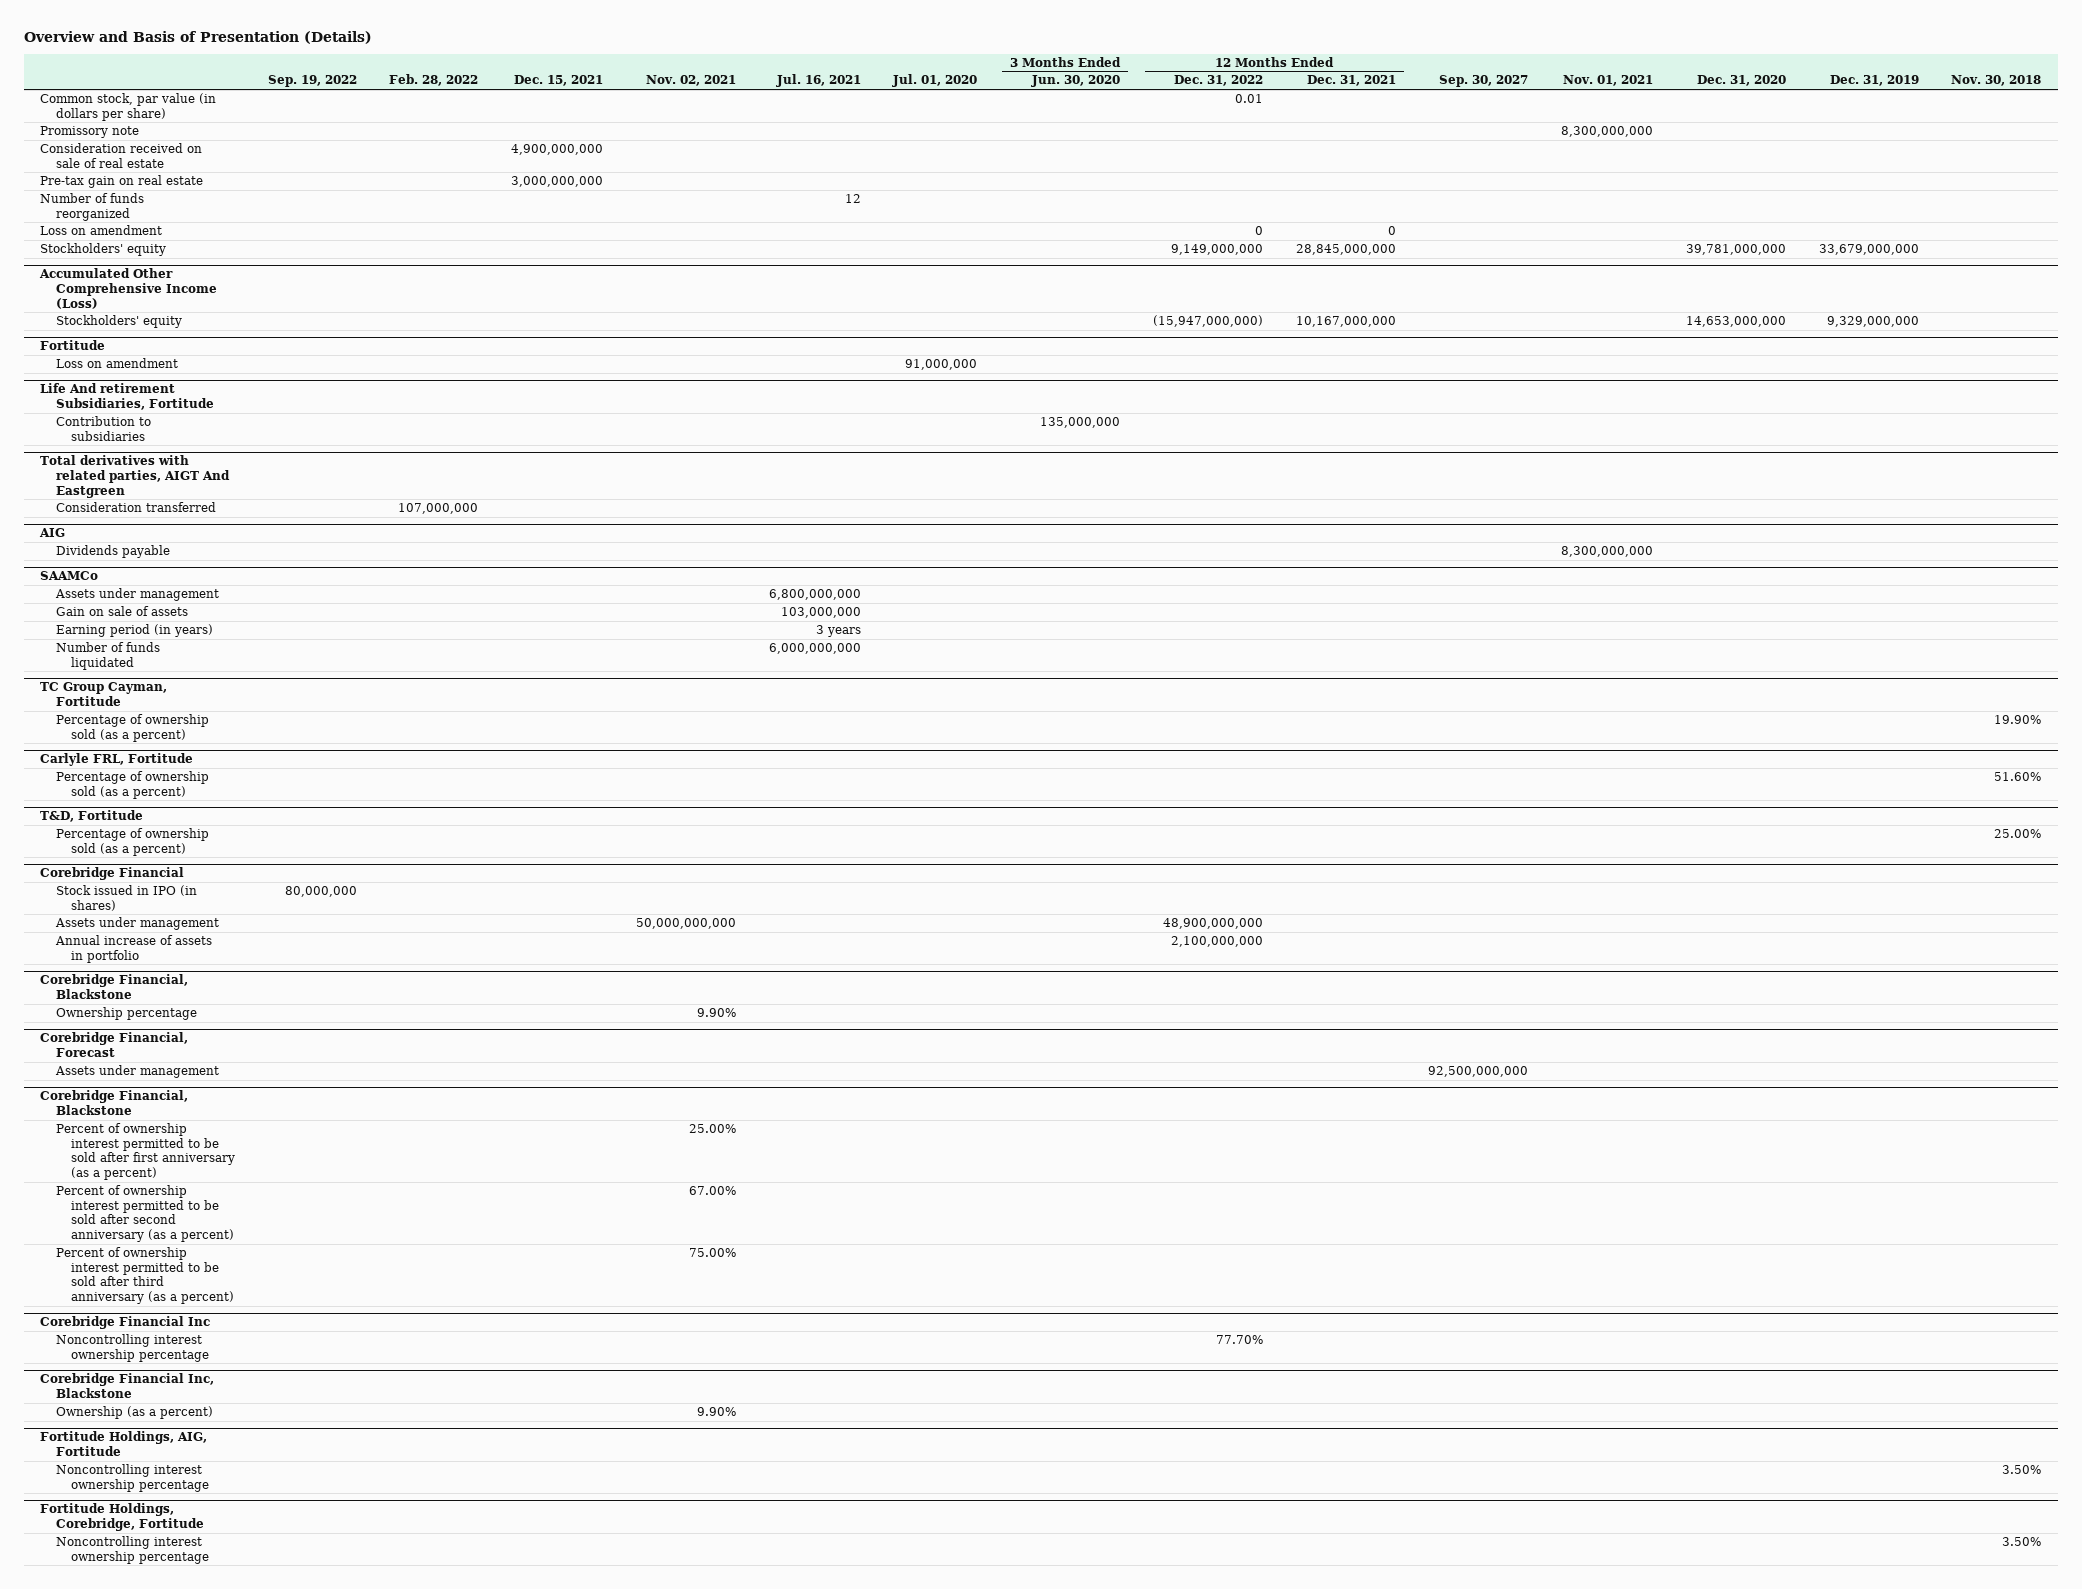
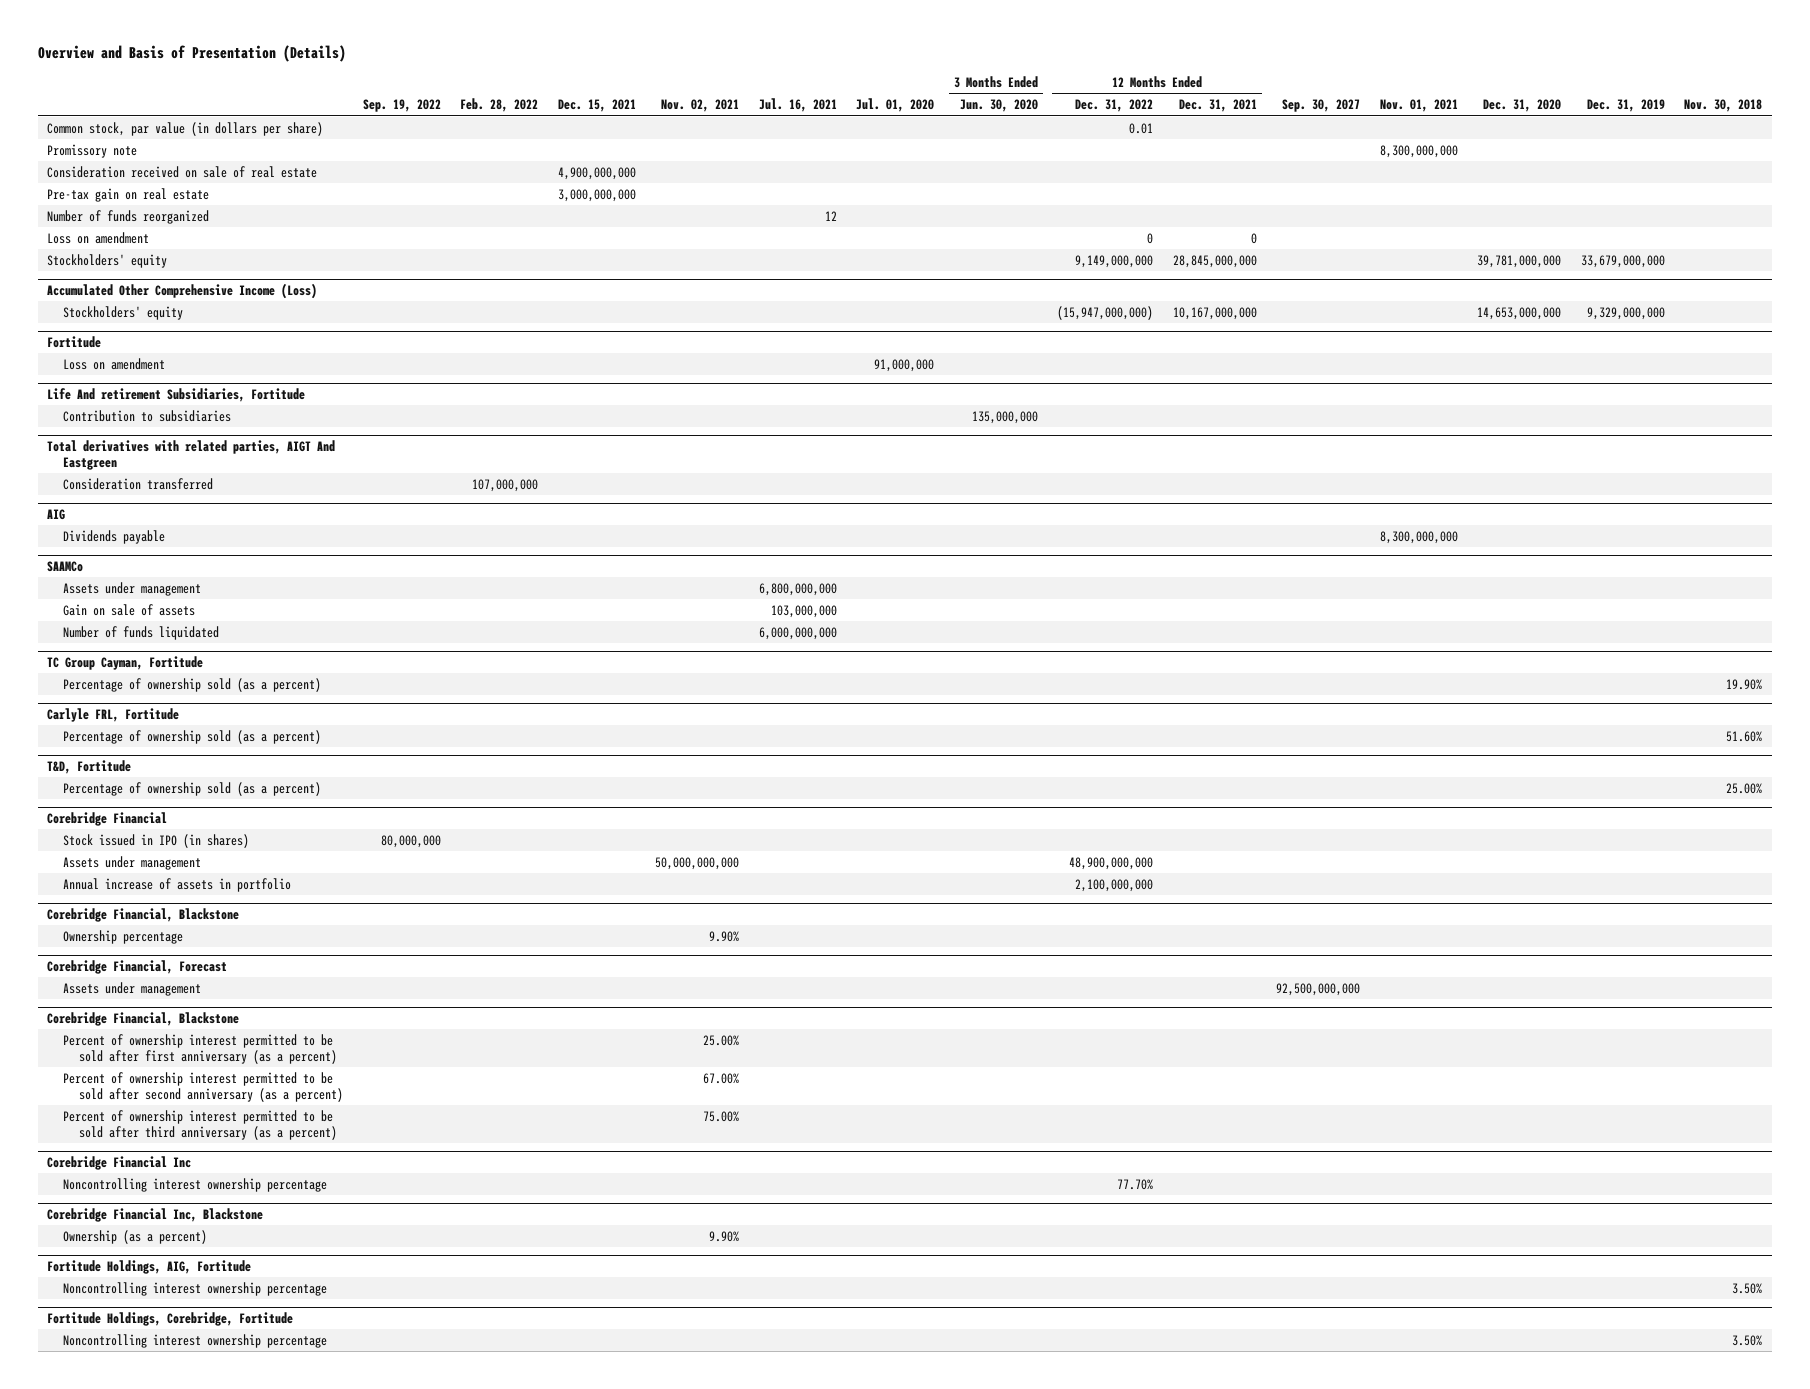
[55,624,213,638] Earning period (in years) -> none

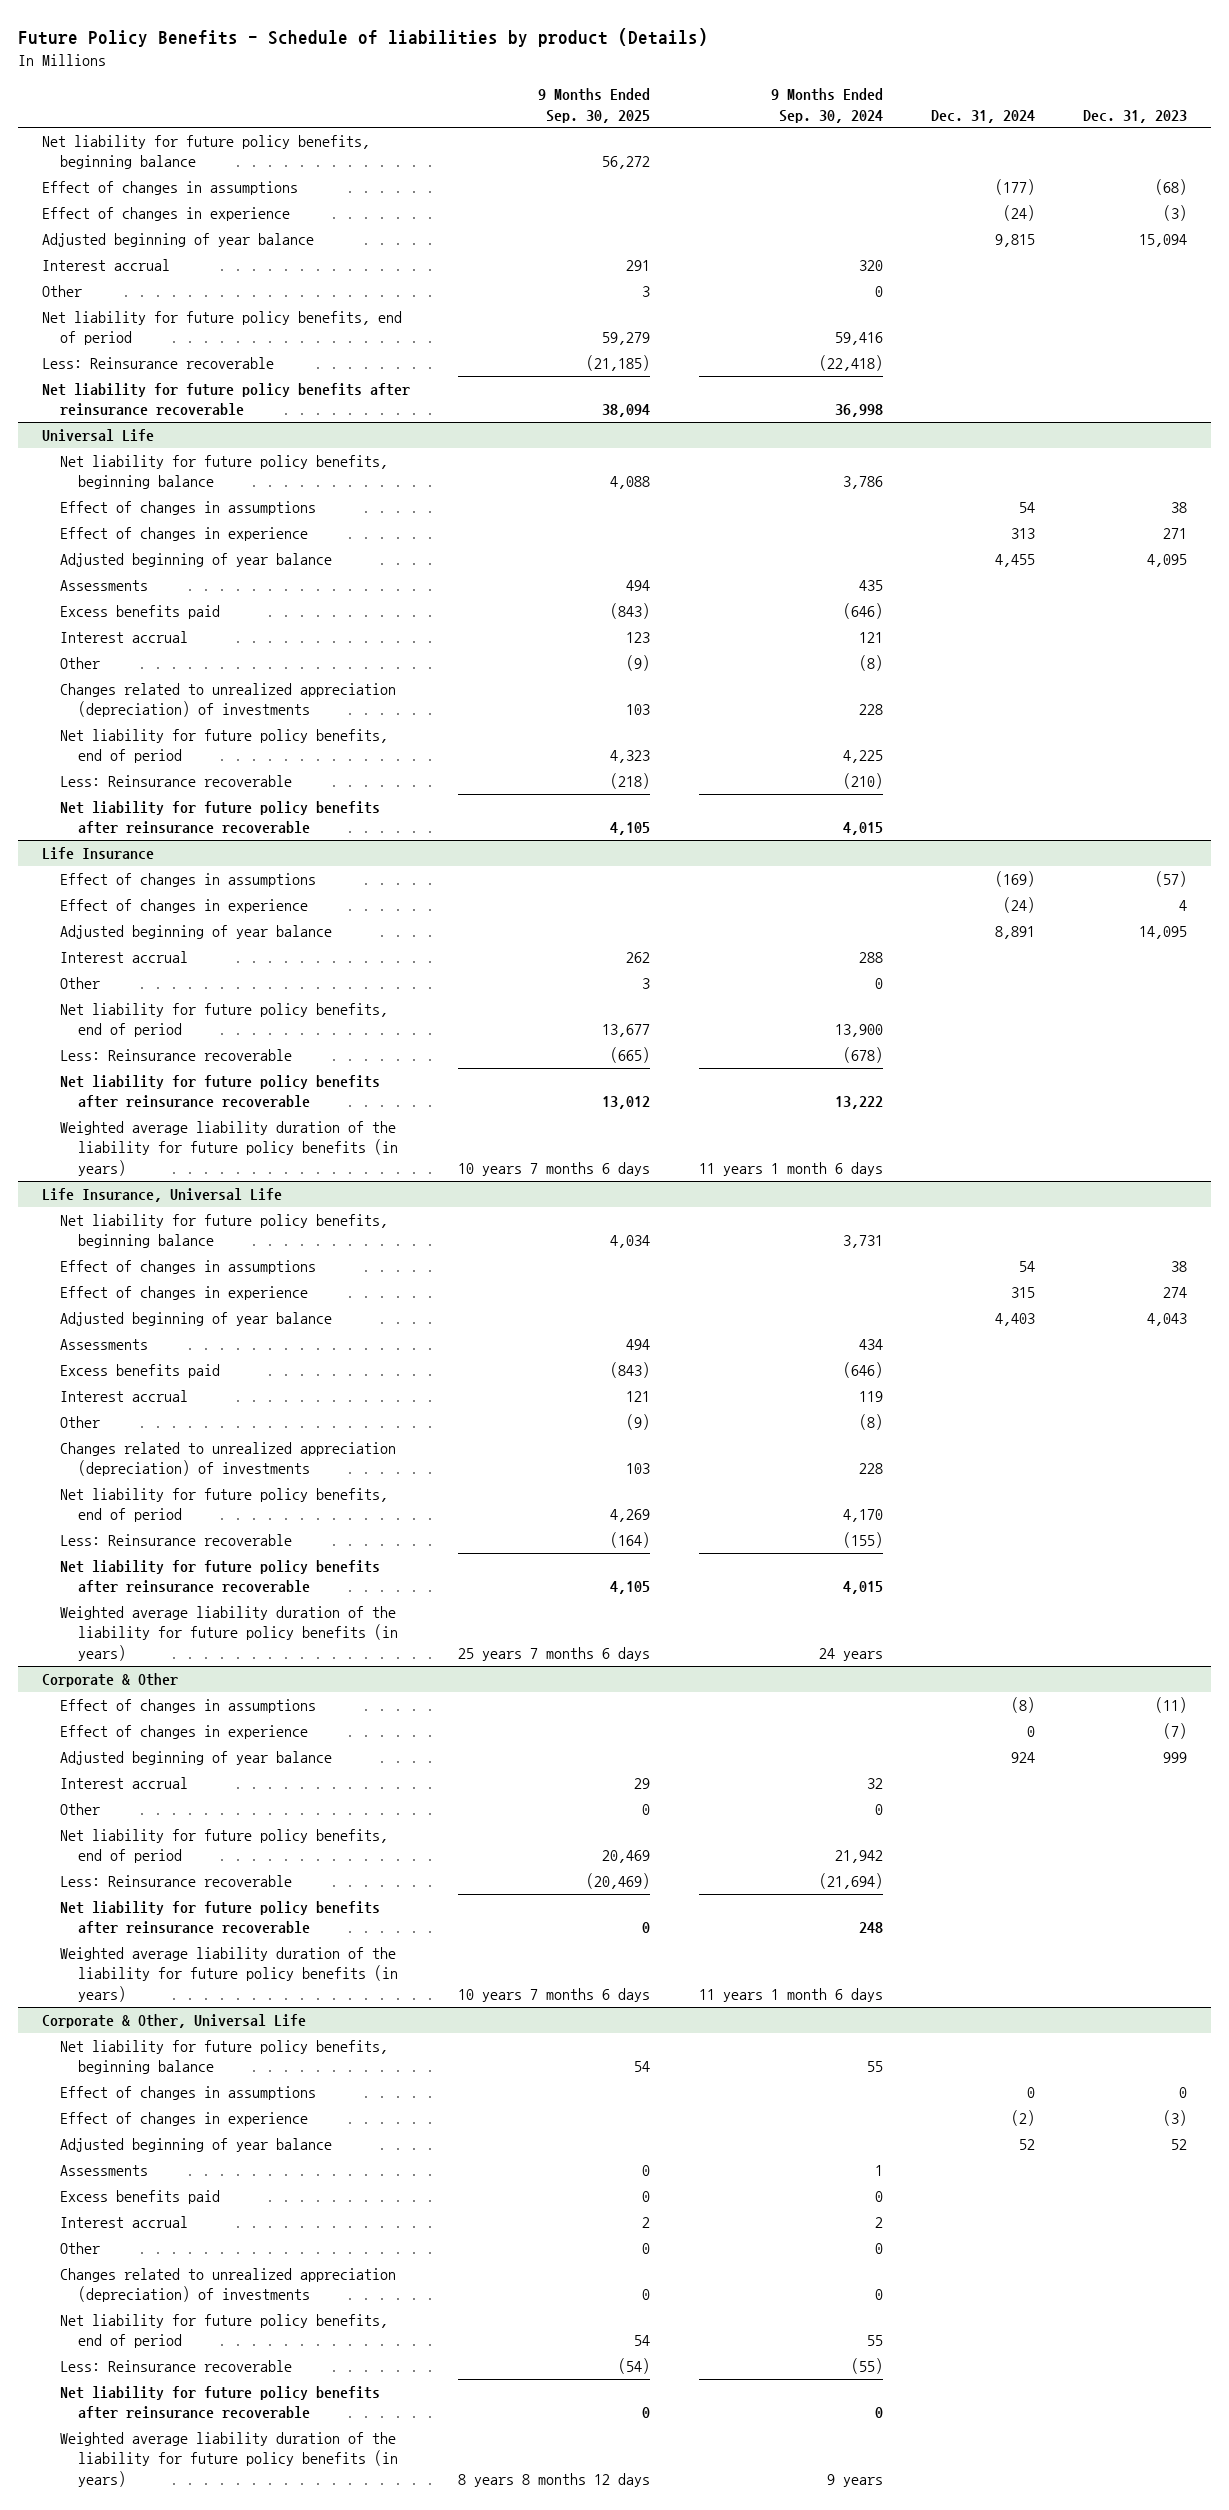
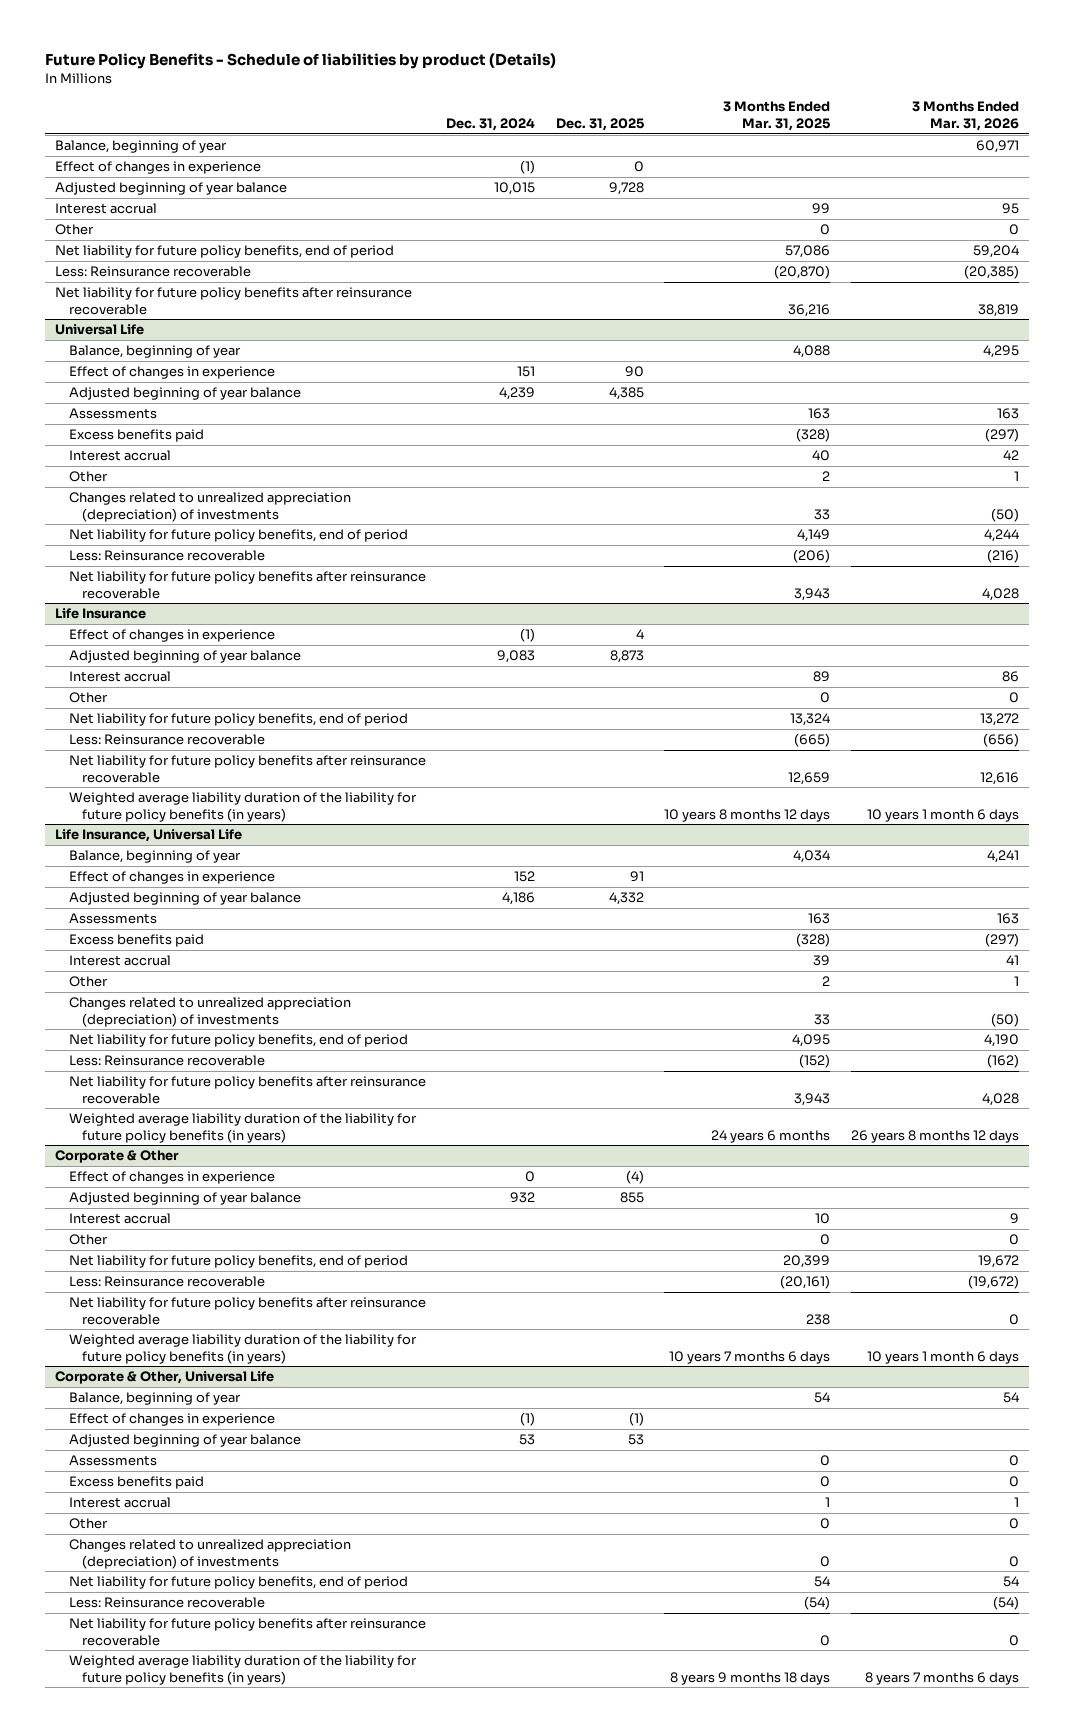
[538,88,651,123] 9 Months Ended Sep. 30, 2025 -> none
[770,88,883,123] 9 Months Ended Sep. 30, 2024 -> none
[1082,109,1187,123] Dec. 31, 2023 -> none
none -> [555,118,644,132] Dec. 31, 2025
none -> [723,101,831,132] 3 Months Ended Mar. 31, 2025
none -> [911,101,1019,132] 3 Months Ended Mar. 31, 2026
[42,181,299,196] Effect of changes in assumptions -> none
[42,135,371,170] Net liability for future policy benefits, beginning balance -> [54,140,227,154] Balance, beginning of year
[1002,205,1035,222] (24) -> [520,160,536,175] (1)
[994,234,1035,248] 9,815 -> [494,182,536,196] 10,015
[59,501,316,516] Effect of changes in assumptions -> none
[59,455,388,490] Net liability for future policy benefits, beginning balance -> [68,345,241,359] Balance, beginning of year
[1010,528,1035,540] 313 -> [517,366,536,378] 151
[994,554,1035,568] 4,455 -> [499,387,536,401] 4,239
[59,873,316,888] Effect of changes in assumptions -> none
[1002,897,1035,914] (24) -> [520,628,536,643] (1)
[994,926,1035,940] 8,891 -> [497,650,536,664] 9,083
[59,1260,316,1275] Effect of changes in assumptions -> none
[59,1214,388,1249] Net liability for future policy benefits, beginning balance -> [68,850,241,864] Balance, beginning of year
[1010,1287,1035,1299] 315 -> [514,871,536,883] 152
[994,1313,1035,1327] 4,403 -> [502,892,536,906] 4,186
[59,1699,316,1714] Effect of changes in assumptions -> none
[1010,1752,1035,1764] 924 -> [510,1192,536,1204] 932
[59,2086,316,2101] Effect of changes in assumptions -> none
[59,2040,388,2075] Net liability for future policy benefits, beginning balance -> [68,1392,241,1406] Balance, beginning of year
[1010,2110,1035,2127] (2) -> [520,1412,536,1427] (1)
[1018,2139,1035,2151] 52 -> [519,1434,536,1446] 53

